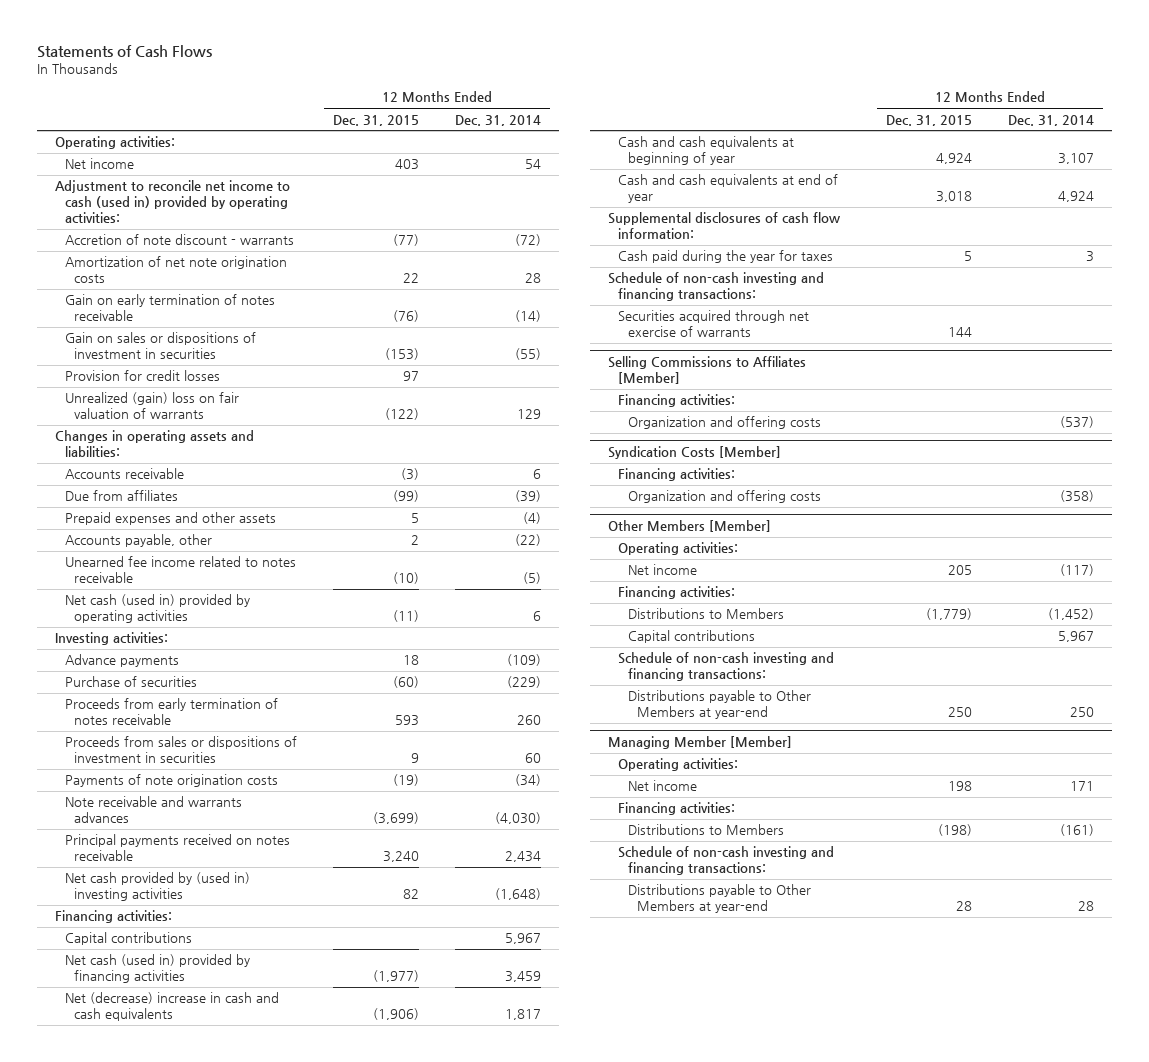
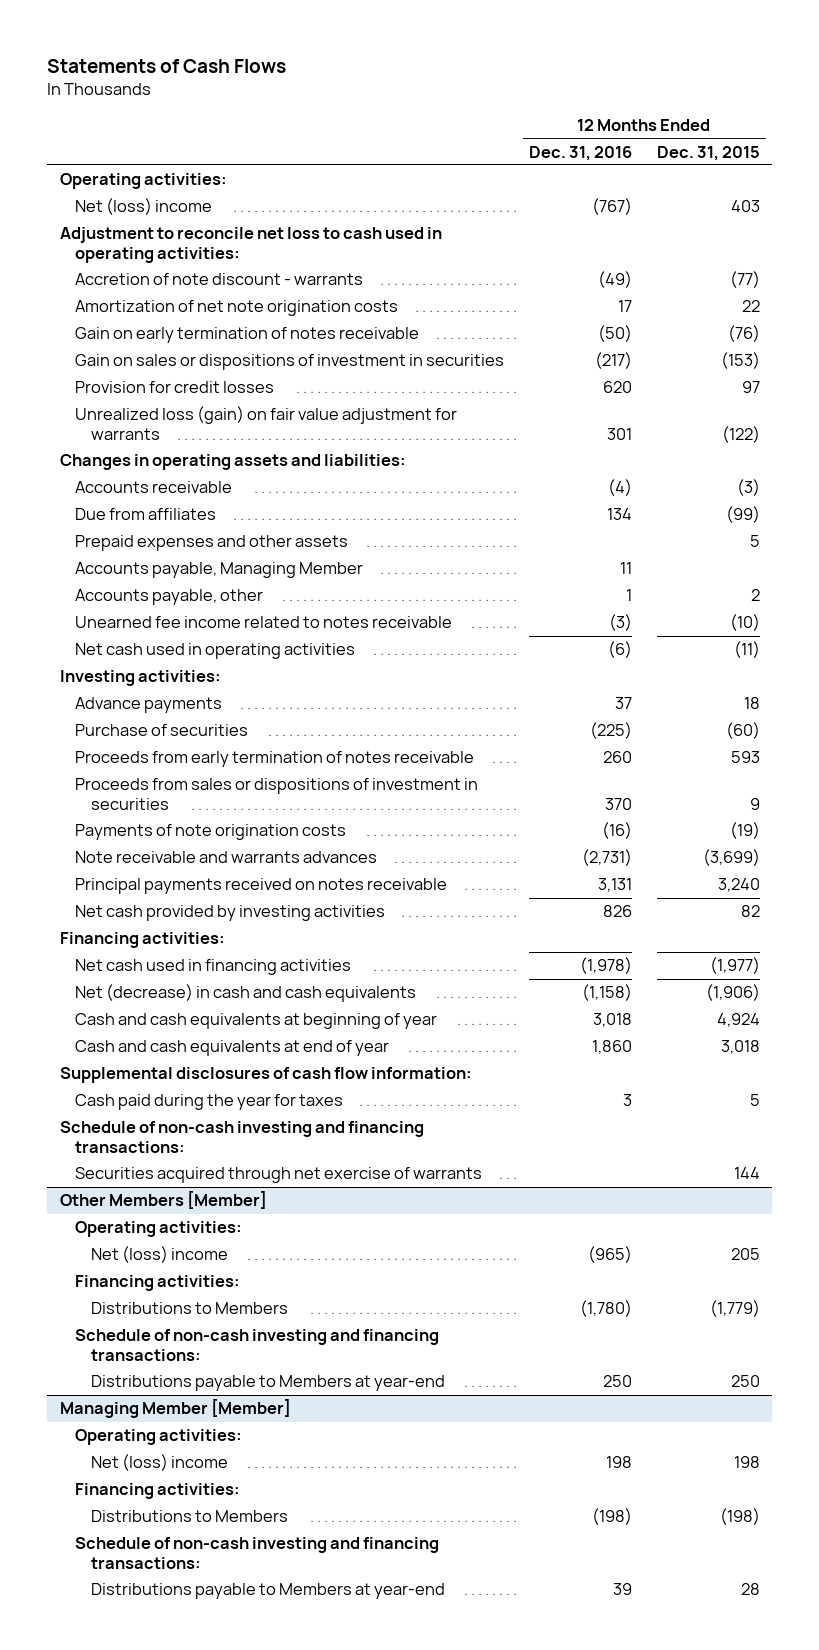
[454,114,541,126] Dec. 31, 2014 -> none
none -> [529,145,633,161] Dec. 31, 2016
[64,158,134,170] Net income -> [75,198,213,216] Net (loss) income
[54,180,290,224] Adjustment to reconcile net income to cash (used in) provided by operating activities: -> [59,227,442,263] Adjustment to reconcile net loss to cash used in operating activities:
[64,392,239,420] Unrealized (gain) loss on fair valuation of warrants -> [75,406,458,440] Unrealized loss (gain) on fair value adjustment for warrants
none -> [75,562,364,579] Accounts payable, Managing Member
[64,594,250,624] Net cash (used in) provided by operating activities -> [75,643,356,660] Net cash used in operating activities
[64,872,250,902] Net cash provided by (used in) investing activities -> [75,905,386,922] Net cash provided by investing activities
[64,932,192,946] Capital contributions -> none
[64,954,250,984] Net cash (used in) provided by financing activities -> [75,959,352,976] Net cash used in financing activities
[64,992,279,1022] Net (decrease) increase in cash and cash equivalents -> [75,984,417,1003] Net (decrease) in cash and cash equivalents
[608,356,807,385] Selling Commissions to Affiliates [Member] -> none
[617,394,735,408] Financing activities: -> none
[627,416,821,430] Organization and offering costs -> none
[608,446,782,460] Syndication Costs [Member] -> none
[617,468,735,482] Financing activities: -> none
[627,490,821,504] Organization and offering costs -> none
[627,564,697,576] Net income -> [90,1246,228,1264] Net (loss) income
[627,630,755,644] Capital contributions -> none
[627,690,811,720] Distributions payable to Other Members at year-end -> [90,1375,445,1392] Distributions payable to Members at year-end
[627,780,697,792] Net income -> [90,1454,228,1472] Net (loss) income
[627,884,811,914] Distributions payable to Other Members at year-end -> [90,1583,445,1600] Distributions payable to Members at year-end

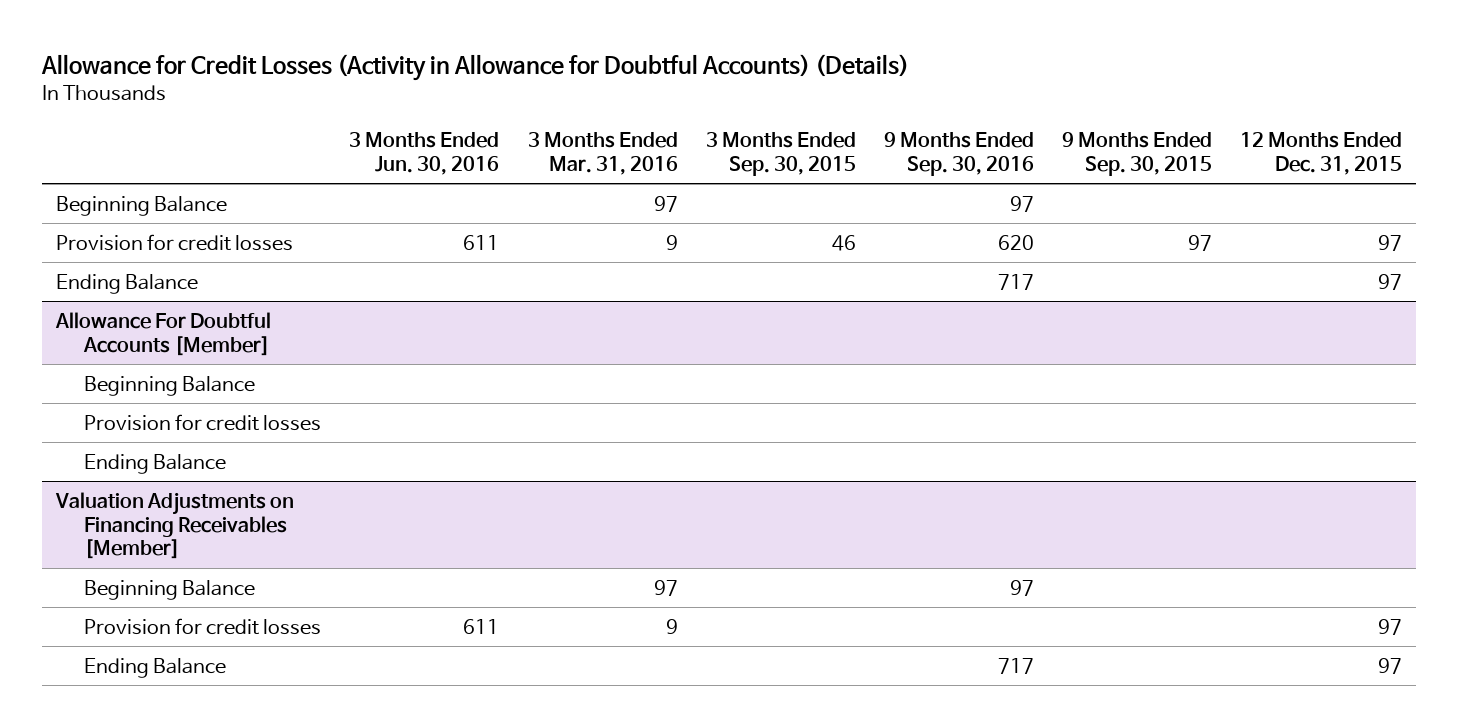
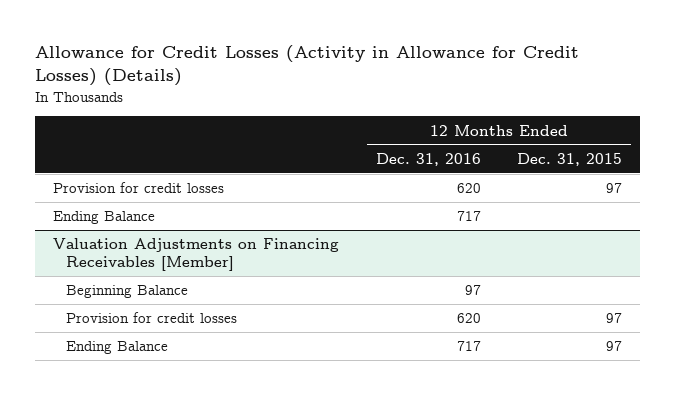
[40,53,909,81] Allowance for Credit Losses (Activity in Allowance for Doubtful Accounts) (Details) -> [35,45,580,87] Allowance for Credit Losses (Activity in Allowance for Credit Losses) (Details)
[349,131,500,175] 3 Months Ended Jun. 30, 2016 -> none
[527,131,678,175] 3 Months Ended Mar. 31, 2016 -> none
[705,131,856,176] 3 Months Ended Sep. 30, 2015 -> none
[883,131,1034,176] 9 Months Ended Sep. 30, 2016 -> none
[1062,131,1213,176] 9 Months Ended Sep. 30, 2015 -> none
none -> [375,152,481,166] Dec. 31, 2016
[55,195,227,216] Beginning Balance -> none
[55,273,198,294] Ending Balance -> none
[54,311,271,356] Allowance For Doubtful Accounts [Member] -> none
[84,375,256,396] Beginning Balance -> none
[84,413,322,431] Provision for credit losses -> none

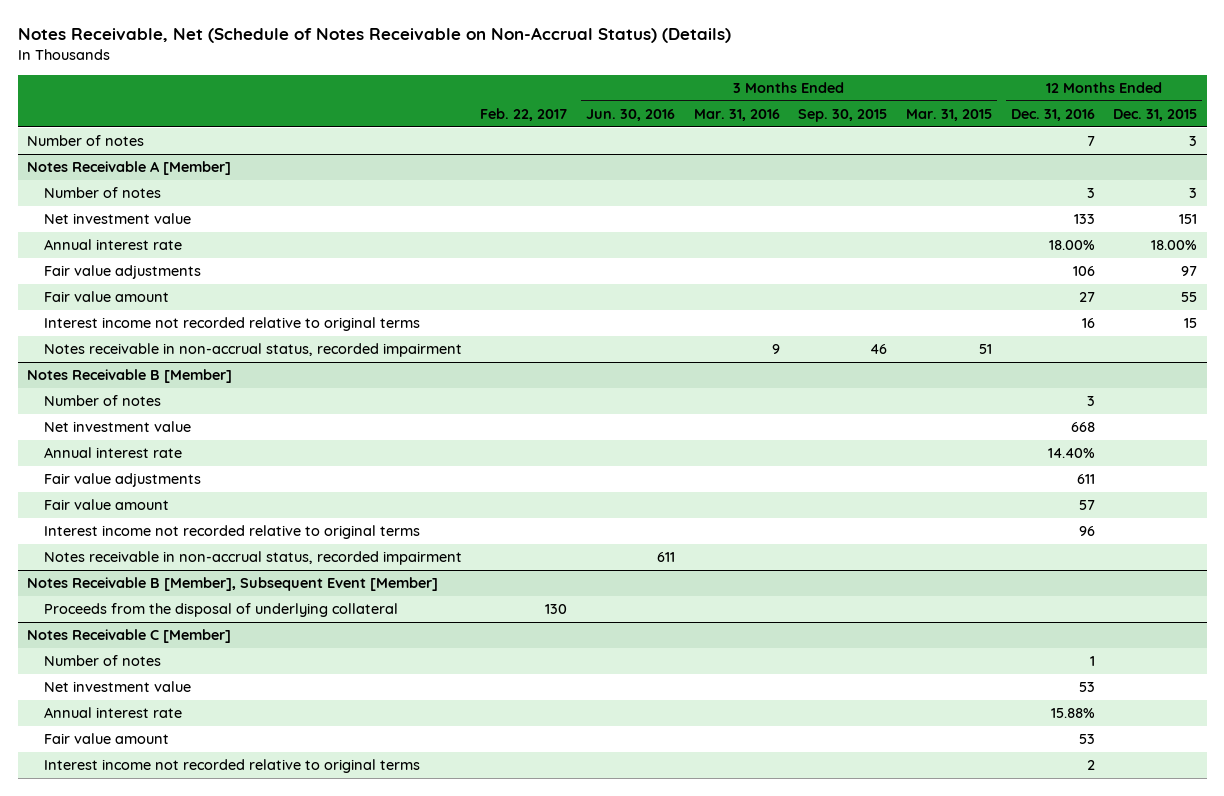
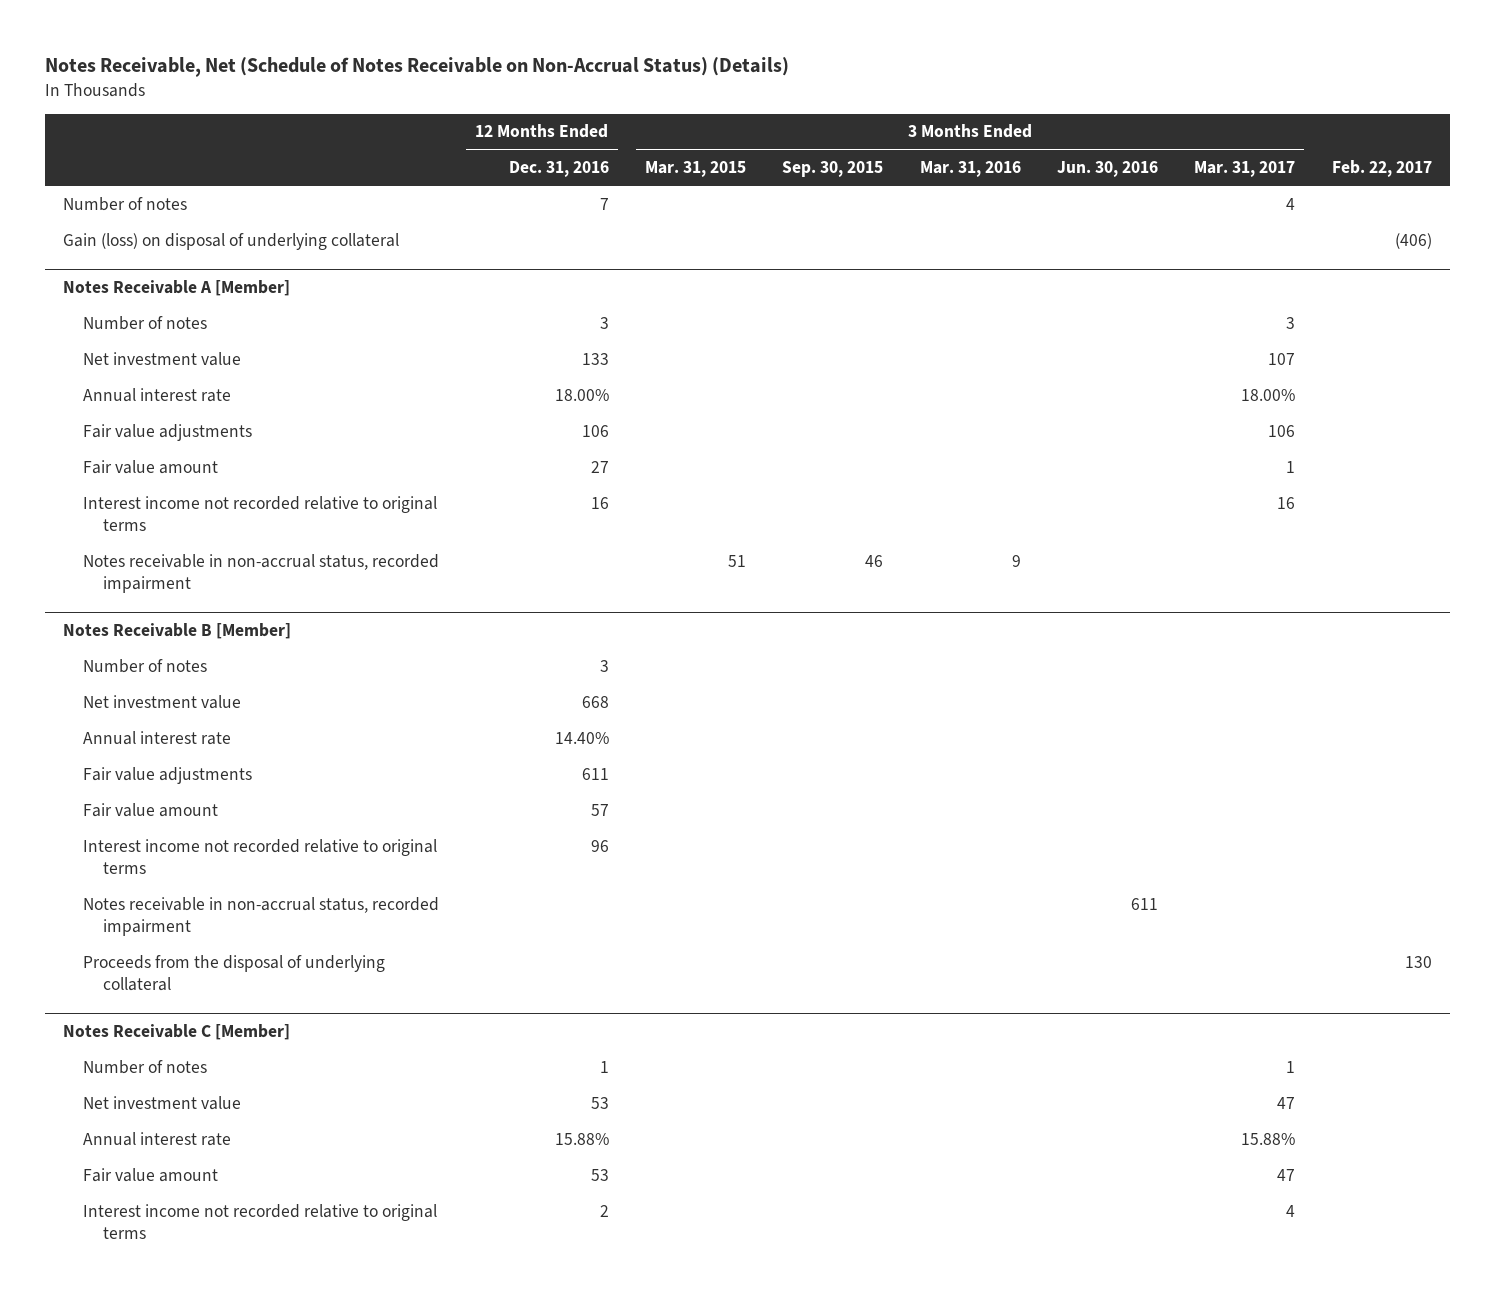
[1113,108,1198,121] Dec. 31, 2015 -> none
none -> [1194,161,1296,178] Mar. 31, 2017
none -> [63,232,400,250] Gain (loss) on disposal of underlying collateral
[26,577,438,592] Notes Receivable B [Member], Subsequent Event [Member] -> none

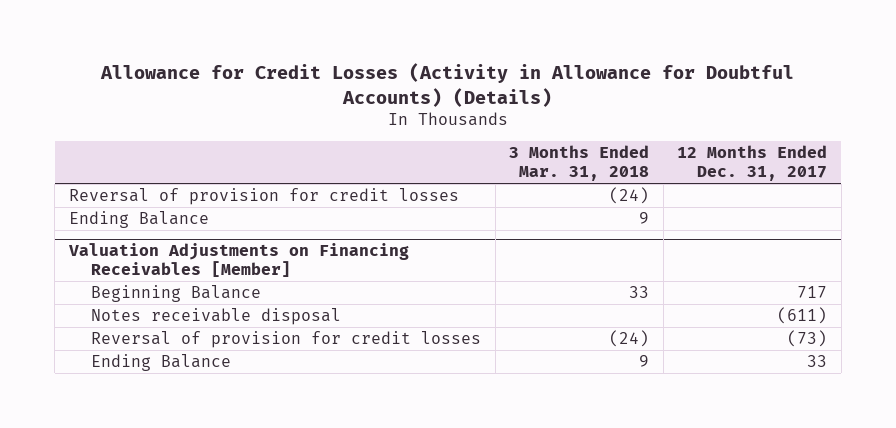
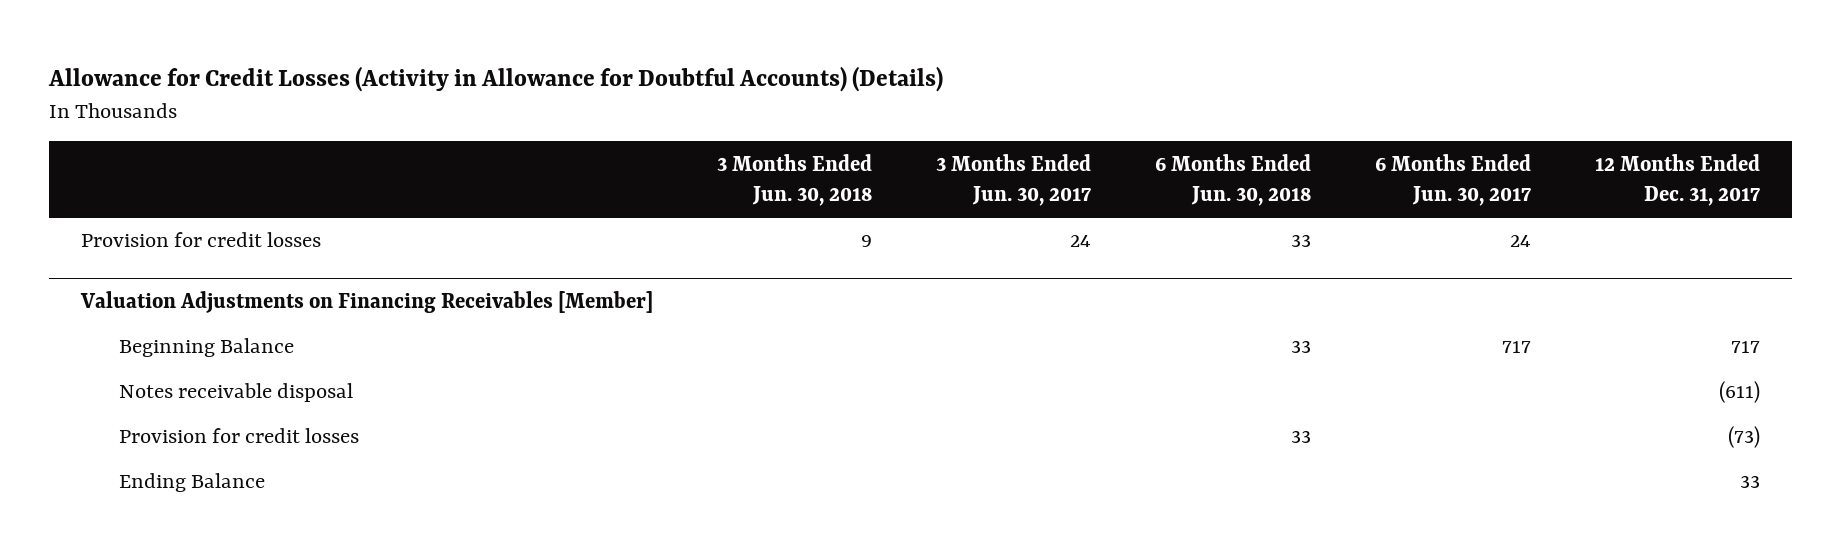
[509,145,650,182] 3 Months Ended Mar. 31, 2018 -> none
none -> [717,153,873,207] 3 Months Ended Jun. 30, 2018
none -> [936,153,1092,207] 3 Months Ended Jun. 30, 2017
none -> [1155,153,1312,207] 6 Months Ended Jun. 30, 2018
none -> [1375,153,1532,207] 6 Months Ended Jun. 30, 2017
[68,211,209,229] Ending Balance -> none
[68,188,459,206] Reversal of provision for credit losses -> [81,232,322,248] Provision for credit losses
[91,331,482,349] Reversal of provision for credit losses -> [118,428,359,444] Provision for credit losses

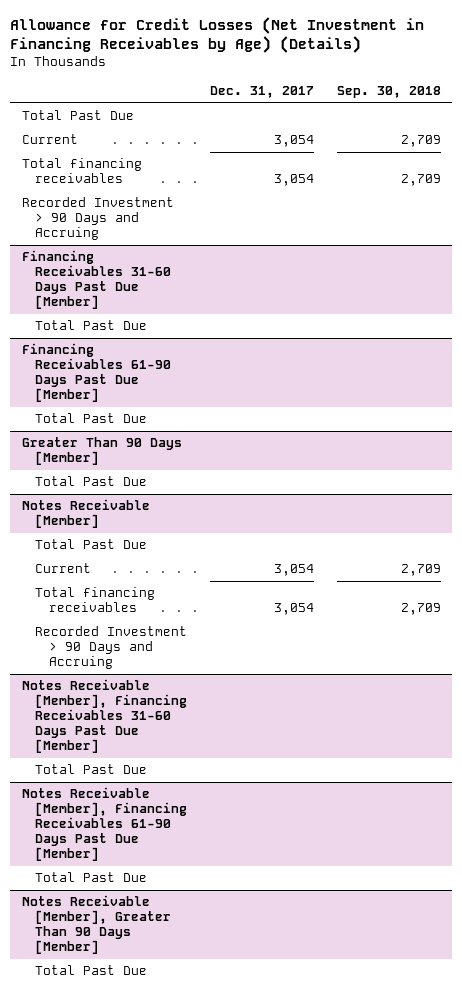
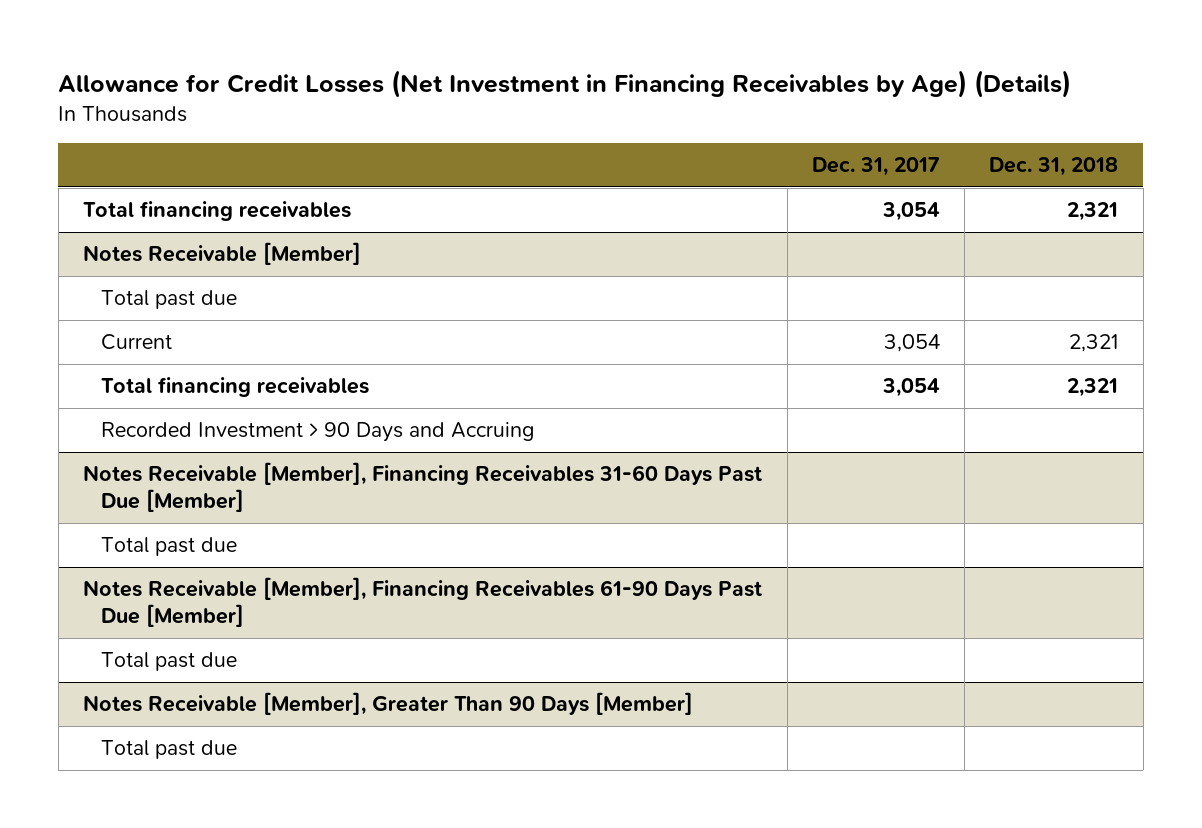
[336,86,441,99] Sep. 30, 2018 -> none
none -> [989,157,1119,177] Dec. 31, 2018
[21,110,134,121] Total Past Due -> none
[21,134,78,145] Current -> none
[21,197,174,241] Recorded Investment > 90 Days and Accruing -> none
[21,250,172,310] Financing Receivables 31-60 Days Past Due [Member] -> none
[35,320,148,331] Total Past Due -> none
[21,343,172,403] Financing Receivables 61-90 Days Past Due [Member] -> none
[35,413,148,424] Total Past Due -> none
[21,437,182,466] Greater Than 90 Days [Member] -> none
[35,476,148,487] Total Past Due -> none
[35,539,148,550] Total Past Due -> [100,290,237,310] Total past due
[35,764,148,775] Total Past Due -> [100,537,237,557] Total past due
[35,872,148,883] Total Past Due -> [100,652,237,672] Total past due
[35,965,148,976] Total Past Due -> [100,740,237,760] Total past due

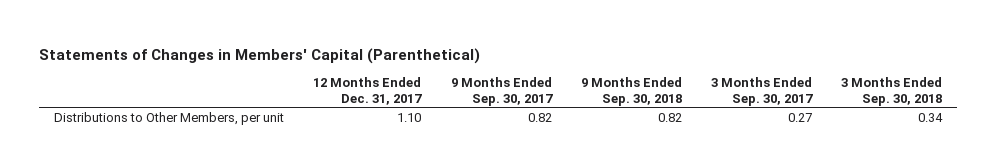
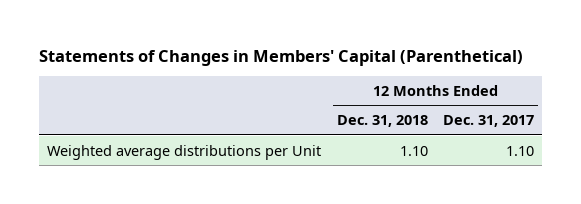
[450,77,553,106] 9 Months Ended Sep. 30, 2017 -> none
[580,77,682,106] 9 Months Ended Sep. 30, 2018 -> none
[711,77,814,106] 3 Months Ended Sep. 30, 2017 -> none
[841,77,943,106] 3 Months Ended Sep. 30, 2018 -> none
none -> [336,115,428,128] Dec. 31, 2018
[53,112,284,126] Distributions to Other Members, per unit -> [47,144,322,160] Weighted average distributions per Unit

